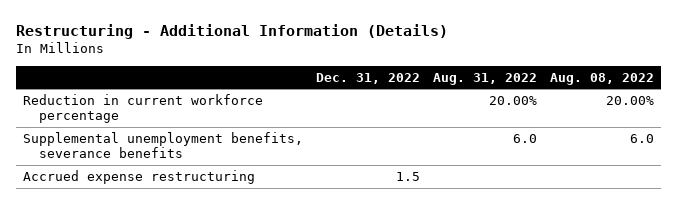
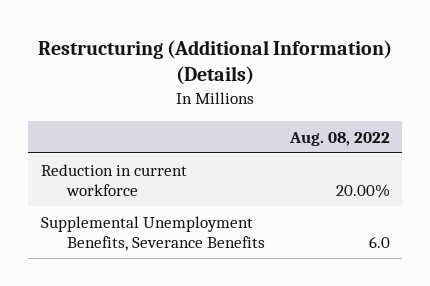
[16,23,449,39] Restructuring - Additional Information (Details) -> [38,39,393,86] Restructuring (Additional Information) (Details)
[315,72,420,84] Dec. 31, 2022 -> none
[433,72,538,85] Aug. 31, 2022 -> none
[22,169,255,184] Accrued expense restructuring -> none
[22,93,263,124] Reduction in current workforce percentage -> [40,163,187,196] Reduction in current workforce
[22,131,303,159] Supplemental unemployment benefits, severance benefits -> [40,215,266,251] Supplemental Unemployment Benefits, Severance Benefits

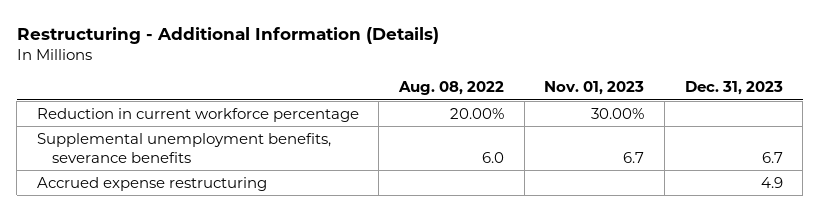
[38,39,393,86] Restructuring (Additional Information) (Details) -> [16,26,439,44] Restructuring - Additional Information (Details)
none -> [544,81,645,96] Nov. 01, 2023
none -> [684,81,783,96] Dec. 31, 2023
[40,163,187,196] Reduction in current workforce -> [36,107,359,122] Reduction in current workforce percentage
[40,215,266,251] Supplemental Unemployment Benefits, Severance Benefits -> [36,132,331,163] Supplemental unemployment benefits, severance benefits
none -> [36,176,267,191] Accrued expense restructuring

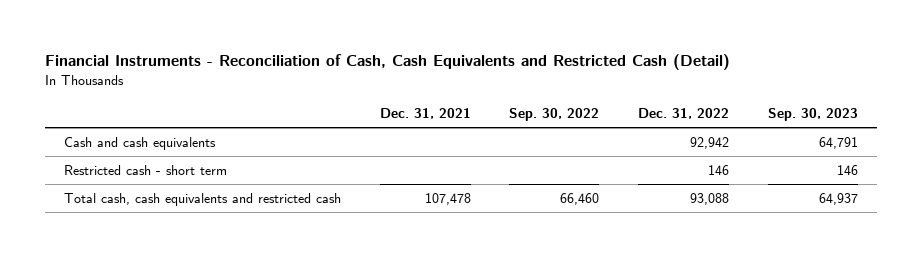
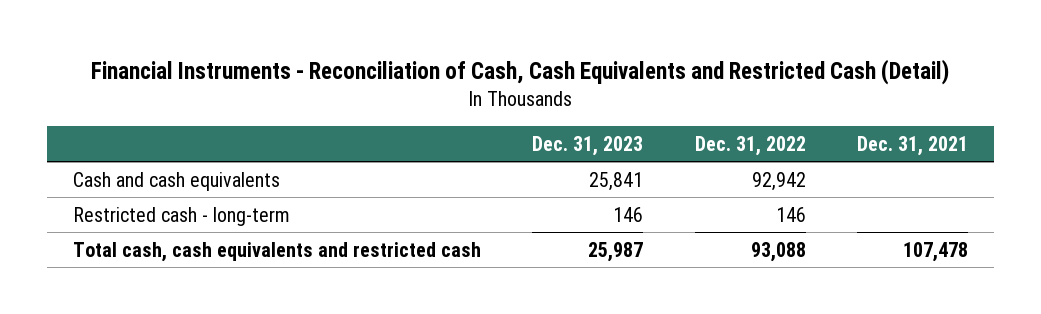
[509,108,600,122] Sep. 30, 2022 -> none
[767,108,858,122] Sep. 30, 2023 -> none
none -> [532,135,644,156] Dec. 31, 2023
[64,164,228,175] Restricted cash - short term -> [72,206,290,226] Restricted cash - long-term

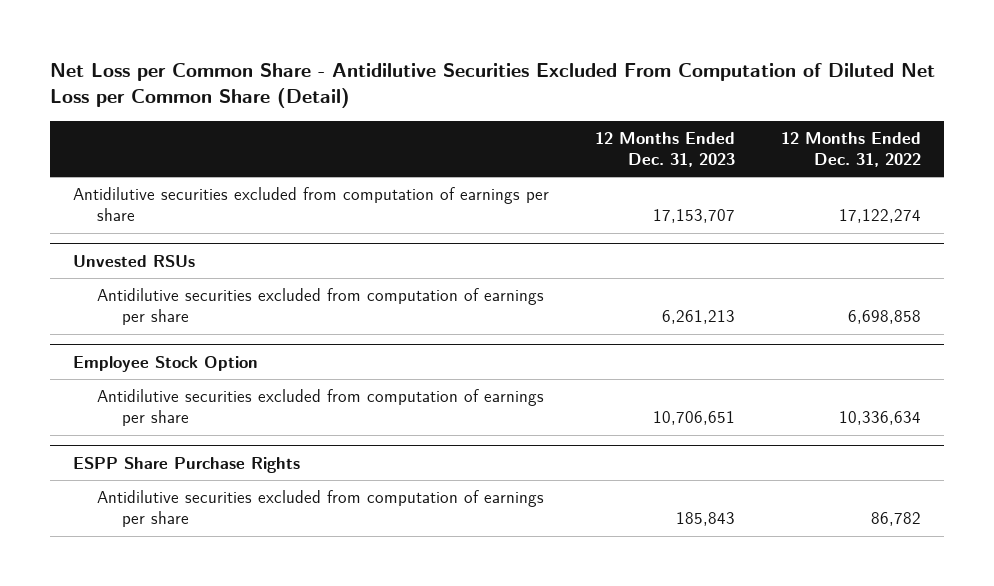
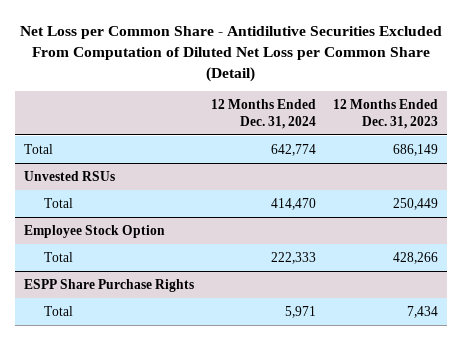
[781,131,922,168] 12 Months Ended Dec. 31, 2022 -> none
none -> [211,98,317,129] 12 Months Ended Dec. 31, 2024
[72,187,549,222] Antidilutive securities excluded from computation of earnings per share -> none
none -> [23,143,53,154] Total
[97,288,545,326] Antidilutive securities excluded from computation of earnings per share -> none
none -> [44,197,74,208] Total
[97,389,545,427] Antidilutive securities excluded from computation of earnings per share -> none
none -> [44,251,74,262] Total
[97,490,545,528] Antidilutive securities excluded from computation of earnings per share -> none
none -> [44,305,74,316] Total

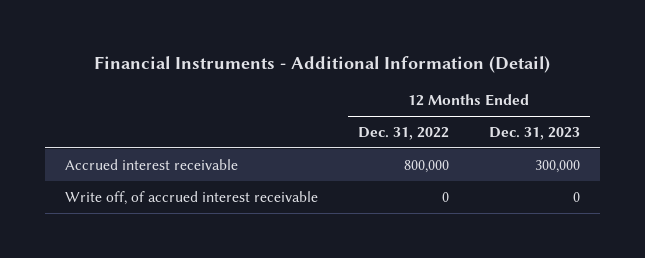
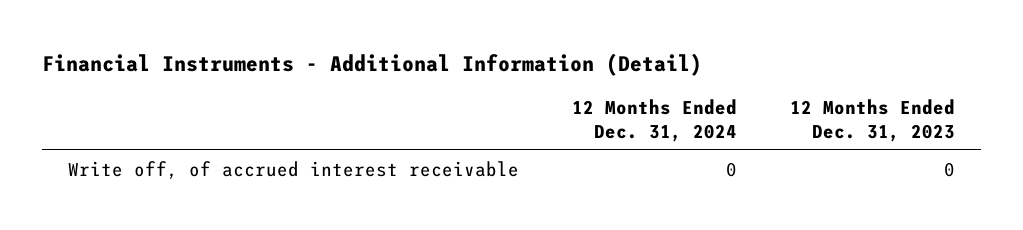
[357,127,449,141] Dec. 31, 2022 -> none
none -> [572,98,738,142] 12 Months Ended Dec. 31, 2024
[64,158,238,170] Accrued interest receivable -> none

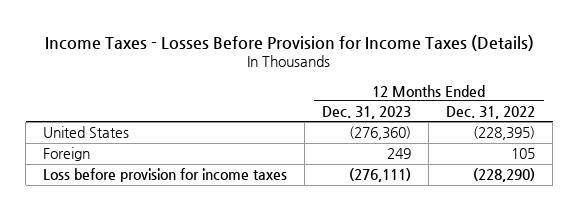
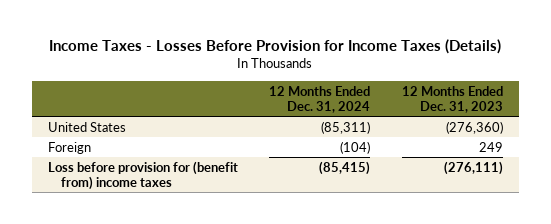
[446,106,536,120] Dec. 31, 2022 -> none
none -> [269,85,371,113] 12 Months Ended Dec. 31, 2024
[43,168,288,183] Loss before provision for income taxes -> [47,160,238,190] Loss before provision for (benefit from) income taxes

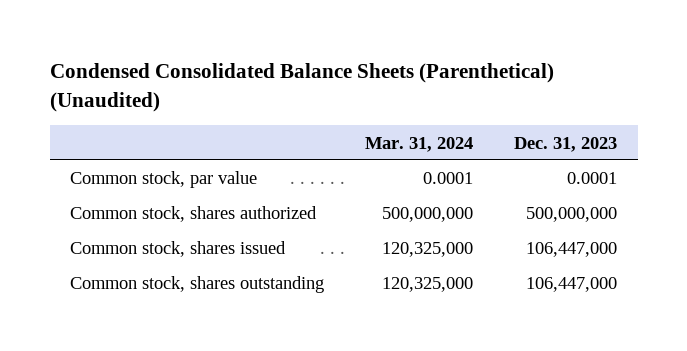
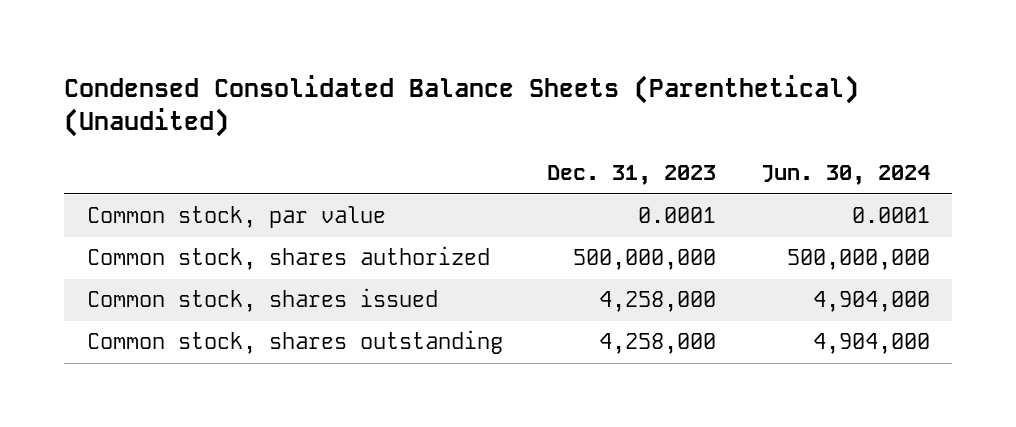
[365,136,474,152] Mar. 31, 2024 -> none
none -> [760,164,930,185] Jun. 30, 2024
[526,242,618,258] 106,447,000 -> [599,291,717,313] 4,258,000
[526,277,618,293] 106,447,000 -> [599,333,717,355] 4,258,000

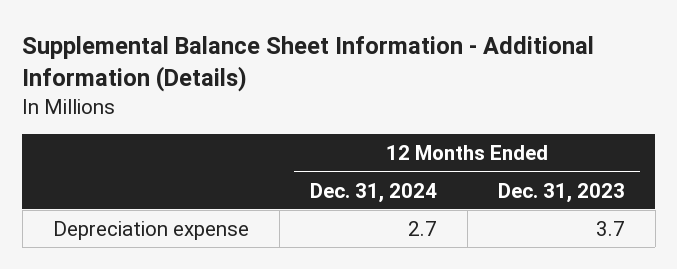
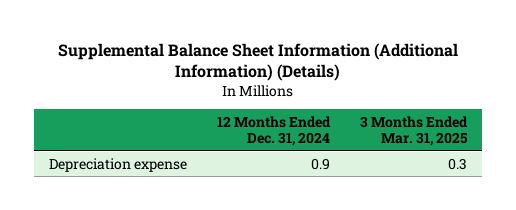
[22,36,595,92] Supplemental Balance Sheet Information - Additional Information (Details) -> [57,42,458,82] Supplemental Balance Sheet Information (Additional Information) (Details)
[497,182,625,203] Dec. 31, 2023 -> none
none -> [359,115,468,147] 3 Months Ended Mar. 31, 2025
[407,220,437,236] 2.7 -> [310,158,330,171] 0.9

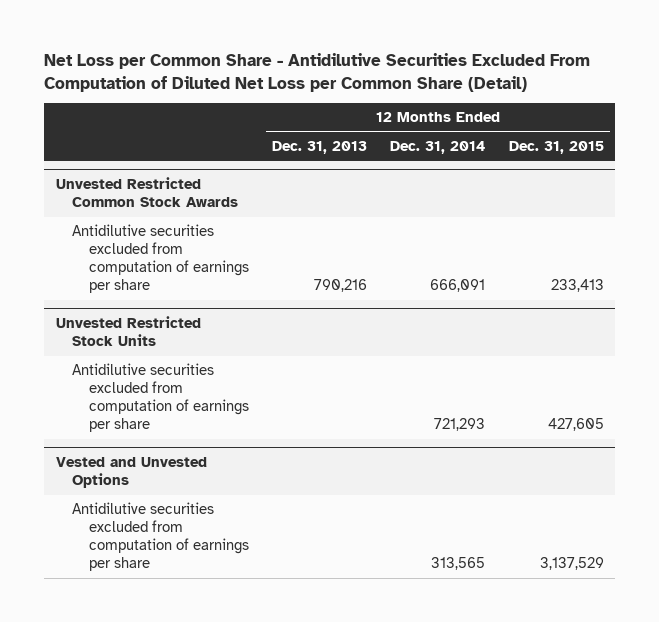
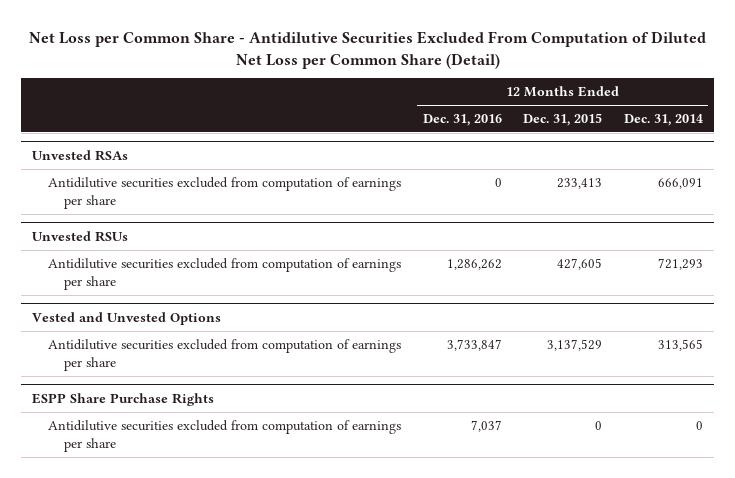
[272,141,368,155] Dec. 31, 2013 -> none
none -> [422,113,502,126] Dec. 31, 2016
[55,177,239,208] Unvested Restricted Common Stock Awards -> [32,149,129,161] Unvested RSAs
[55,316,201,347] Unvested Restricted Stock Units -> [32,230,129,242] Unvested RSUs
none -> [32,392,215,406] ESPP Share Purchase Rights
none -> [48,419,402,452] Antidilutive securities excluded from computation of earnings per share

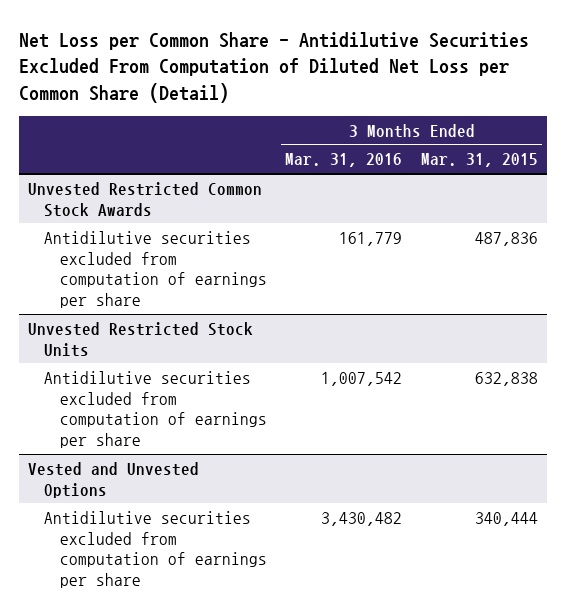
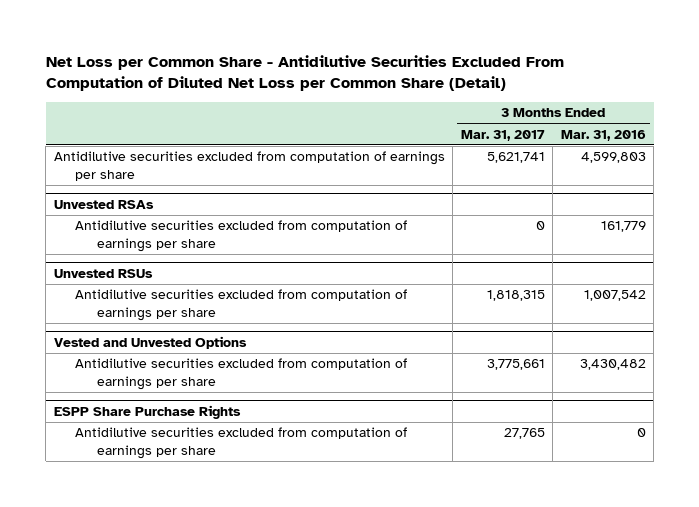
[420,153,538,168] Mar. 31, 2015 -> none
none -> [460,129,545,141] Mar. 31, 2017
none -> [53,151,445,181] Antidilutive securities excluded from computation of earnings per share
[28,181,263,217] Unvested Restricted Common Stock Awards -> [53,200,154,210] Unvested RSAs
[28,321,254,357] Unvested Restricted Stock Units -> [53,269,153,279] Unvested RSUs
none -> [53,405,241,420] ESPP Share Purchase Rights
none -> [75,427,408,459] Antidilutive securities excluded from computation of earnings per share

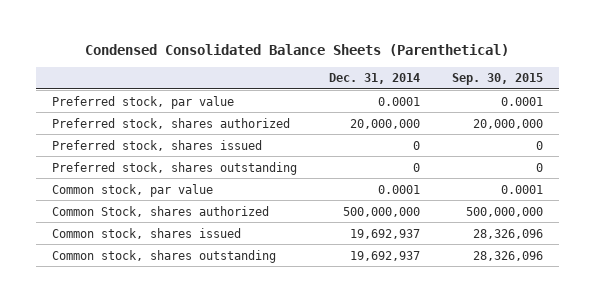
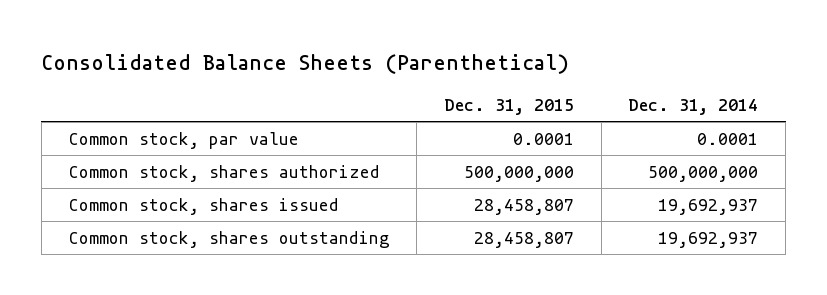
[85,43,510,56] Condensed Consolidated Balance Sheets (Parenthetical) -> [41,53,570,74] Consolidated Balance Sheets (Parenthetical)
[451,73,543,86] Sep. 30, 2015 -> none
none -> [443,98,574,115] Dec. 31, 2015
[51,95,234,109] Preferred stock, par value -> none
[51,117,290,129] Preferred stock, shares authorized -> none
[51,139,262,151] Preferred stock, shares issued -> none
[51,161,297,175] Preferred stock, shares outstanding -> none
[51,205,269,217] Common Stock, shares authorized -> [68,164,380,182] Common stock, shares authorized

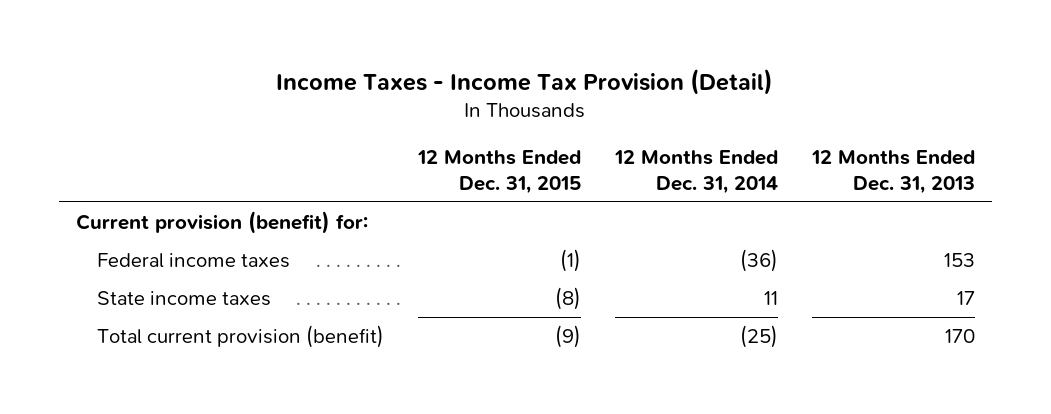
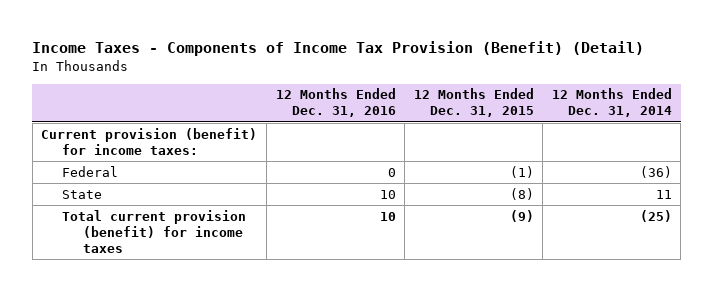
[276,69,774,96] Income Taxes - Income Tax Provision (Detail) -> [32,40,645,56] Income Taxes - Components of Income Tax Provision (Benefit) (Detail)
[811,149,976,194] 12 Months Ended Dec. 31, 2013 -> none
none -> [275,88,396,118] 12 Months Ended Dec. 31, 2016
[75,211,368,235] Current provision (benefit) for: -> [41,127,258,155] Current provision (benefit) for income taxes:
[97,253,291,269] Federal income taxes -> [62,165,119,177] Federal
[97,291,272,307] State income taxes -> [62,189,103,199] State
[97,325,385,349] Total current provision (benefit) -> [62,209,247,253] Total current provision (benefit) for income taxes

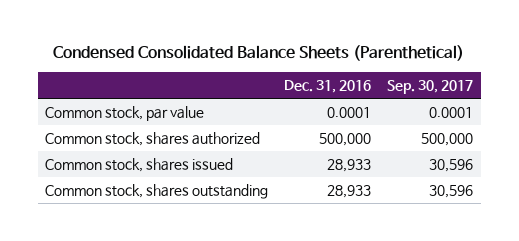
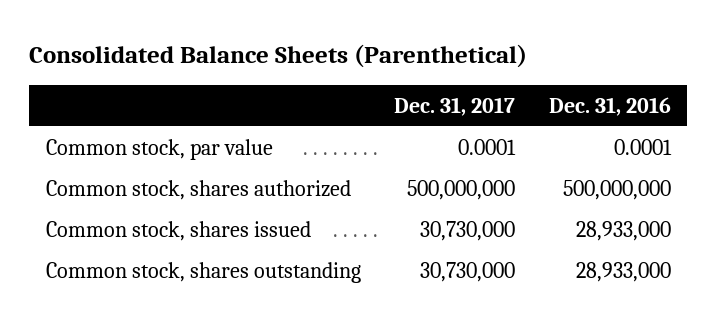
[53,45,465,62] Condensed Consolidated Balance Sheets (Parenthetical) -> [29,44,528,69] Consolidated Balance Sheets (Parenthetical)
[387,79,474,94] Sep. 30, 2017 -> none
none -> [394,96,516,116] Dec. 31, 2017
[319,133,372,147] 500,000 -> [562,179,671,200] 500,000,000
[327,159,372,173] 28,933 -> [575,220,671,241] 28,933,000
[327,185,372,199] 28,933 -> [575,261,671,282] 28,933,000

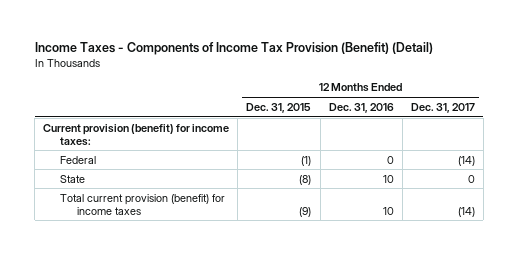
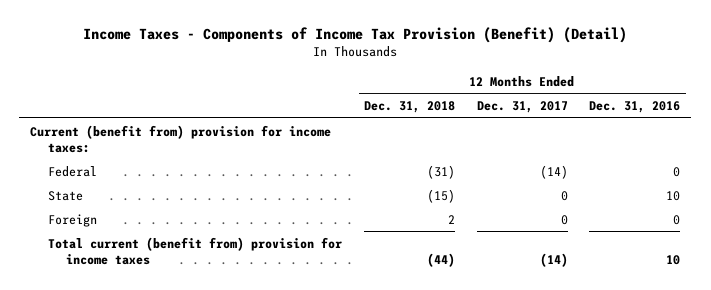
[246,102,312,113] Dec. 31, 2015 -> none
none -> [364,100,456,113] Dec. 31, 2018
[43,123,230,146] Current provision (benefit) for income taxes: -> [30,124,332,153] Current (benefit from) provision for income taxes:
none -> [48,213,98,227] Foreign
[59,193,225,215] Total current provision (benefit) for income taxes -> [48,236,343,265] Total current (benefit from) provision for income taxes

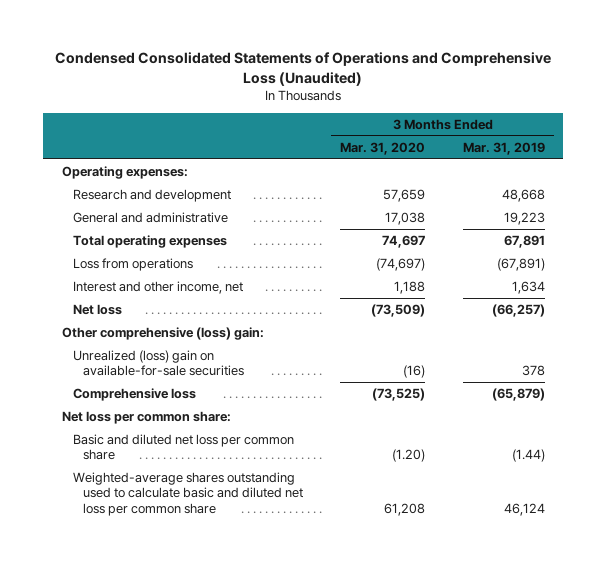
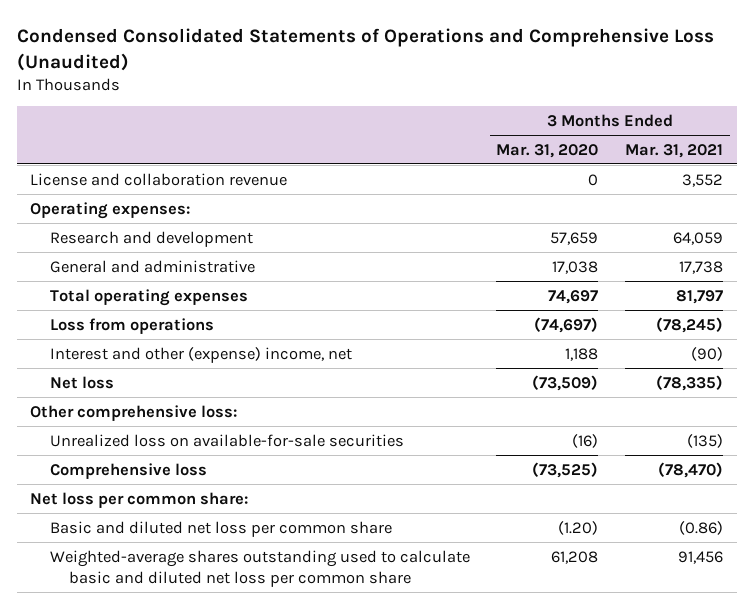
[462,141,545,155] Mar. 31, 2019 -> none
none -> [625,143,724,158] Mar. 31, 2021
none -> [29,172,287,186] License and collaboration revenue
[72,280,243,294] Interest and other income, net -> [49,346,352,363] Interest and other (expense) income, net
[62,326,265,340] Other comprehensive (loss) gain: -> [29,404,237,421] Other comprehensive loss:
[72,349,245,377] Unrealized (loss) gain on available-for-sale securities -> [49,433,404,447] Unrealized loss on available-for-sale securities

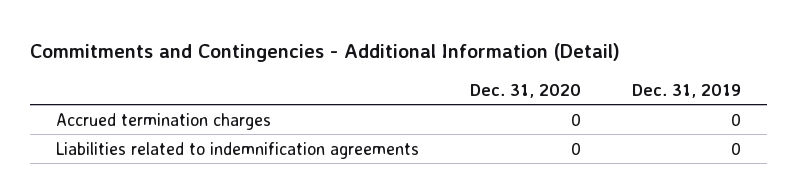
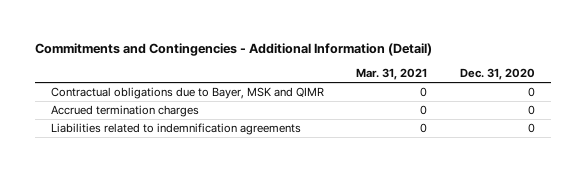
[632,83,742,98] Dec. 31, 2019 -> none
none -> [356,68,428,81] Mar. 31, 2021
none -> [51,87,325,100] Contractual obligations due to Bayer, MSK and QIMR

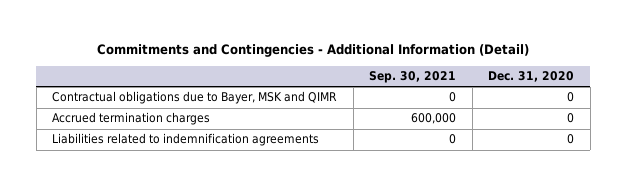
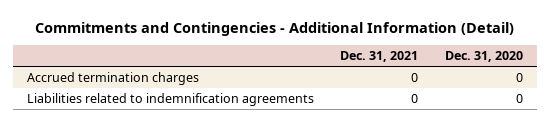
[369,70,457,83] Sep. 30, 2021 -> none
none -> [340,51,419,63] Dec. 31, 2021
[52,91,338,105] Contractual obligations due to Bayer, MSK and QIMR -> none

